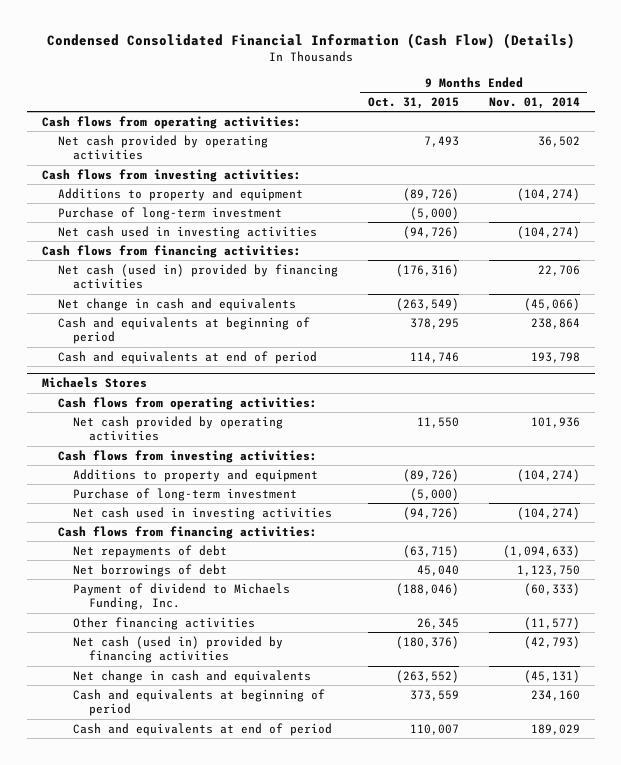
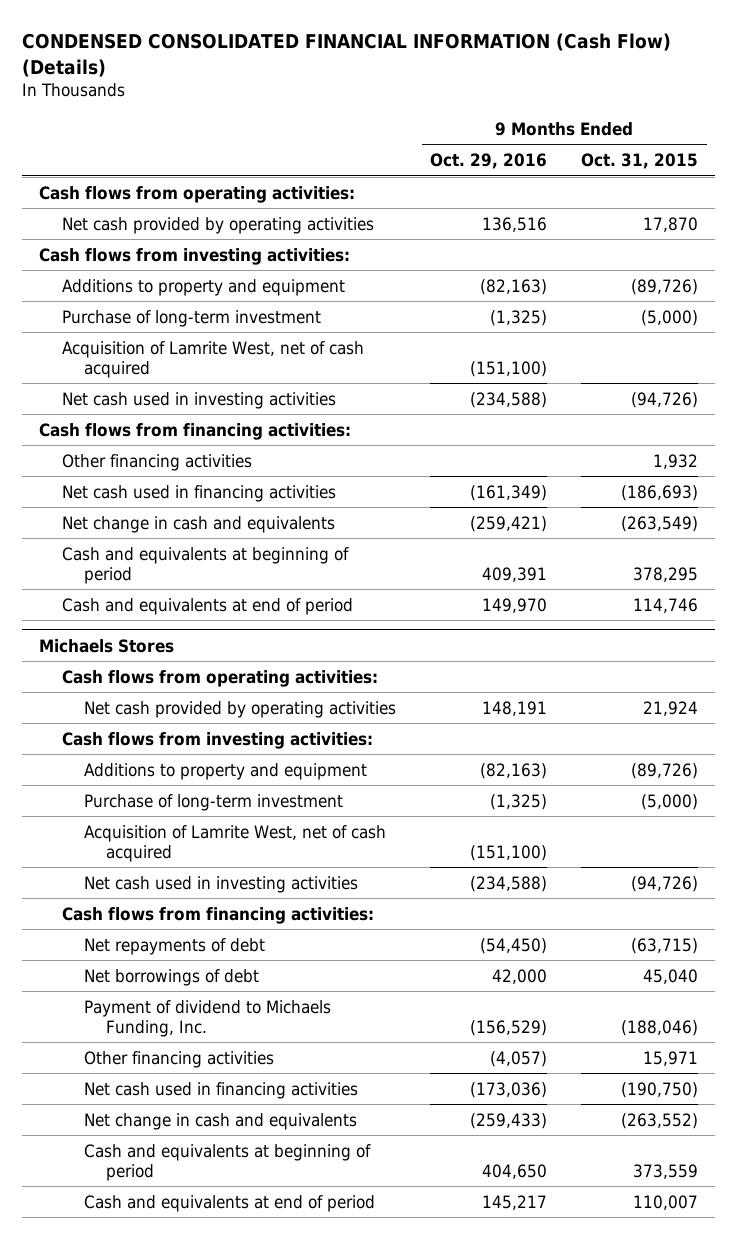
[46,33,575,50] Condensed Consolidated Financial Information (Cash Flow) (Details) -> [22,32,672,77] CONDENSED CONSOLIDATED FINANCIAL INFORMATION (Cash Flow) (Details)
[488,97,580,110] Nov. 01, 2014 -> none
none -> [430,153,548,170] Oct. 29, 2016
[423,135,459,147] 7,493 -> [643,216,699,232] 17,870
none -> [61,340,364,378] Acquisition of Lamrite West, net of cash acquired
none -> [61,453,252,471] Other financing activities
[57,263,338,290] Net cash (used in) provided by financing activities -> [61,484,336,502] Net cash used in financing activities
[395,263,459,277] (176,316) -> [621,484,699,501] (186,693)
[416,416,459,428] 11,550 -> [643,700,699,716] 21,924
none -> [84,824,387,862] Acquisition of Lamrite West, net of cash acquired
[416,617,459,629] 26,345 -> [643,1050,699,1066] 15,971
[73,635,284,664] Net cash (used in) provided by financing activities -> [84,1081,359,1099] Net cash used in financing activities
[395,635,459,649] (180,376) -> [621,1081,699,1098] (190,750)

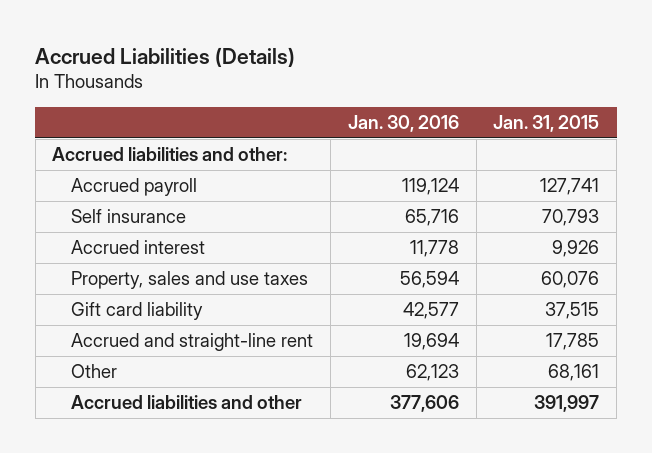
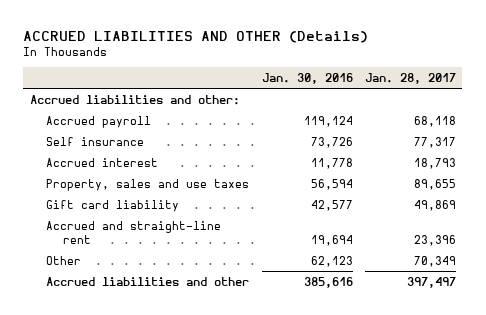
[35,46,296,67] Accrued Liabilities (Details) -> [23,30,369,43] ACCRUED LIABILITIES AND OTHER (Details)
[493,114,600,132] Jan. 31, 2015 -> none
none -> [365,72,457,84] Jan. 28, 2017
[404,209,459,227] 65,716 -> [310,136,353,148] 73,726
[389,395,459,413] 377,606 -> [303,276,353,288] 385,616

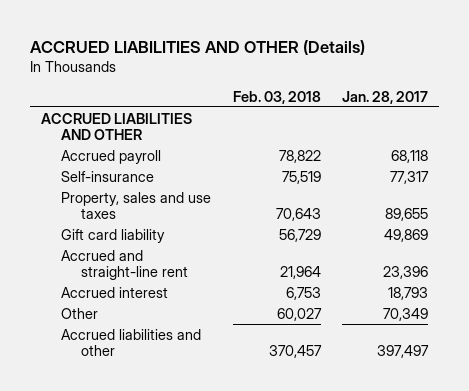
[261,72,353,84] Jan. 30, 2016 -> none
none -> [232,90,321,104] Feb. 03, 2018
[29,94,240,105] Accrued liabilities and other: -> [41,112,193,141] ACCRUED LIABILITIES AND OTHER
[46,136,145,146] Self insurance -> [61,170,155,182] Self-insurance
[46,157,159,167] Accrued interest -> [61,286,169,298] Accrued interest

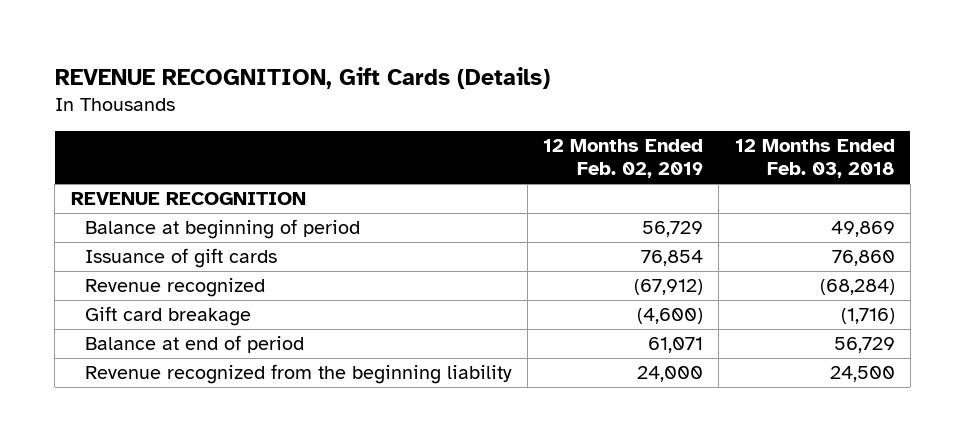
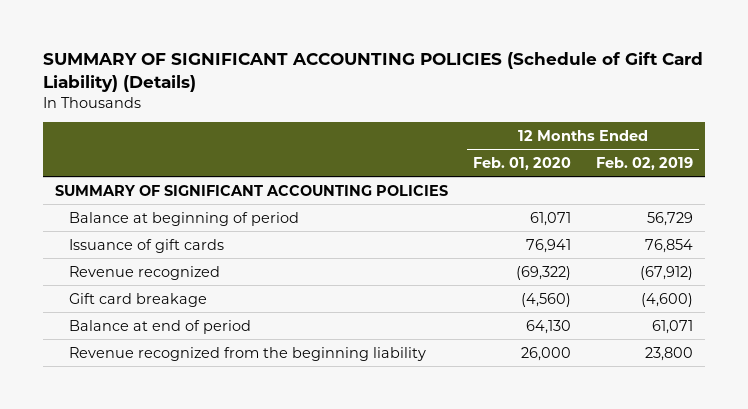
[54,67,550,90] REVENUE RECOGNITION, Gift Cards (Details) -> [42,52,703,93] SUMMARY OF SIGNIFICANT ACCOUNTING POLICIES (Schedule of Gift Card Liability) (Details)
[734,138,895,178] 12 Months Ended Feb. 03, 2018 -> none
none -> [472,156,571,170] Feb. 01, 2020
[70,192,306,206] REVENUE RECOGNITION -> none
none -> [55,184,449,196] SUMMARY OF SIGNIFICANT ACCOUNTING POLICIES
[637,366,704,383] 24,000 -> [644,346,693,361] 23,800

